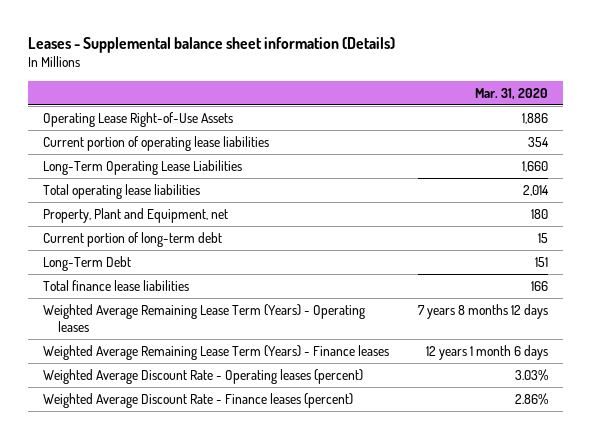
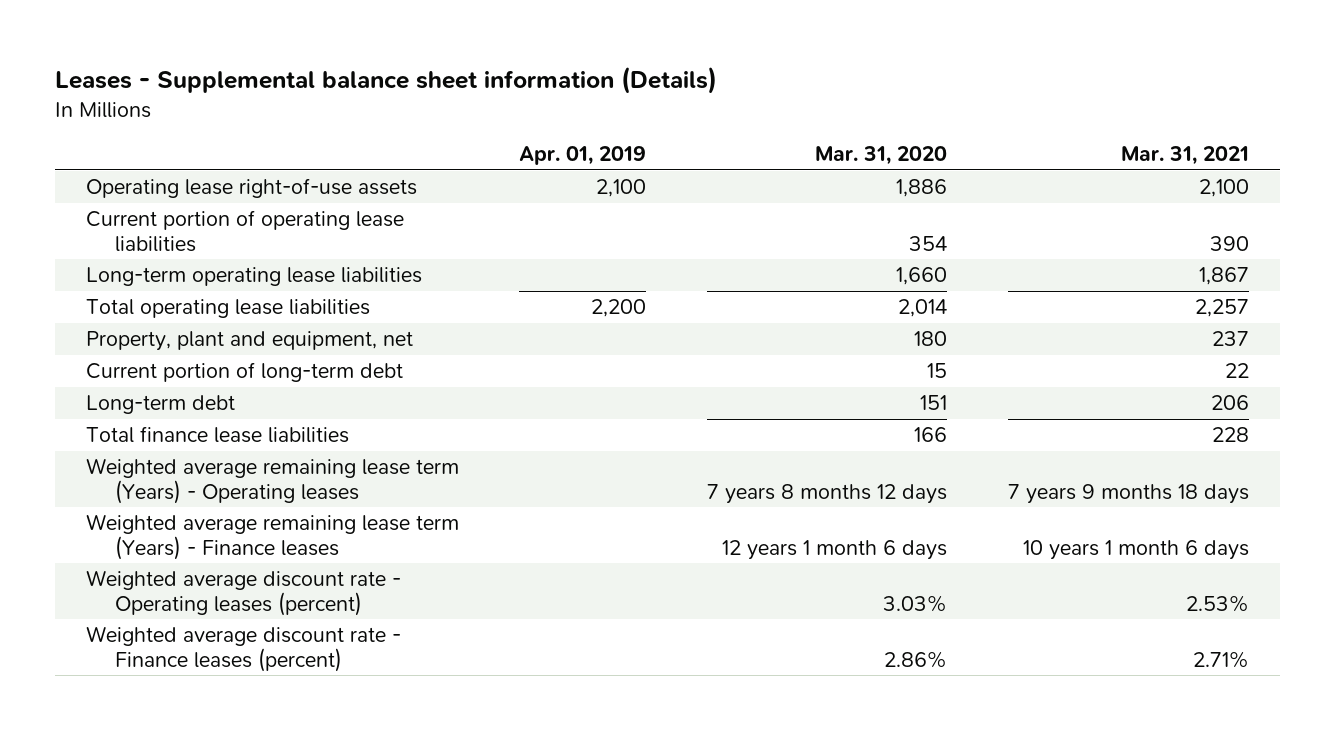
none -> [519,146,647,166] Apr. 01, 2019
none -> [1121,146,1250,166] Mar. 31, 2021
[42,111,233,127] Operating Lease Right-of-Use Assets -> [85,178,417,199] Operating lease right-of-use assets
[42,159,242,175] Long-Term Operating Lease Liabilities -> [85,267,422,287] Long-term operating lease liabilities
[42,207,228,223] Property, Plant and Equipment, net -> [85,331,413,352] Property, plant and equipment, net
[42,255,131,271] Long-Term Debt -> [85,395,235,415] Long-term debt
[42,303,365,332] Weighted Average Remaining Lease Term (Years) - Operating leases -> [85,458,459,504] Weighted average remaining lease term (Years) - Operating leases
[42,344,389,360] Weighted Average Remaining Lease Term (Years) - Finance leases -> [85,514,459,560] Weighted average remaining lease term (Years) - Finance leases
[42,368,363,384] Weighted Average Discount Rate - Operating leases (percent) -> [85,570,401,616] Weighted average discount rate - Operating leases (percent)
[42,392,353,408] Weighted Average Discount Rate - Finance leases (percent) -> [85,626,401,672] Weighted average discount rate - Finance leases (percent)

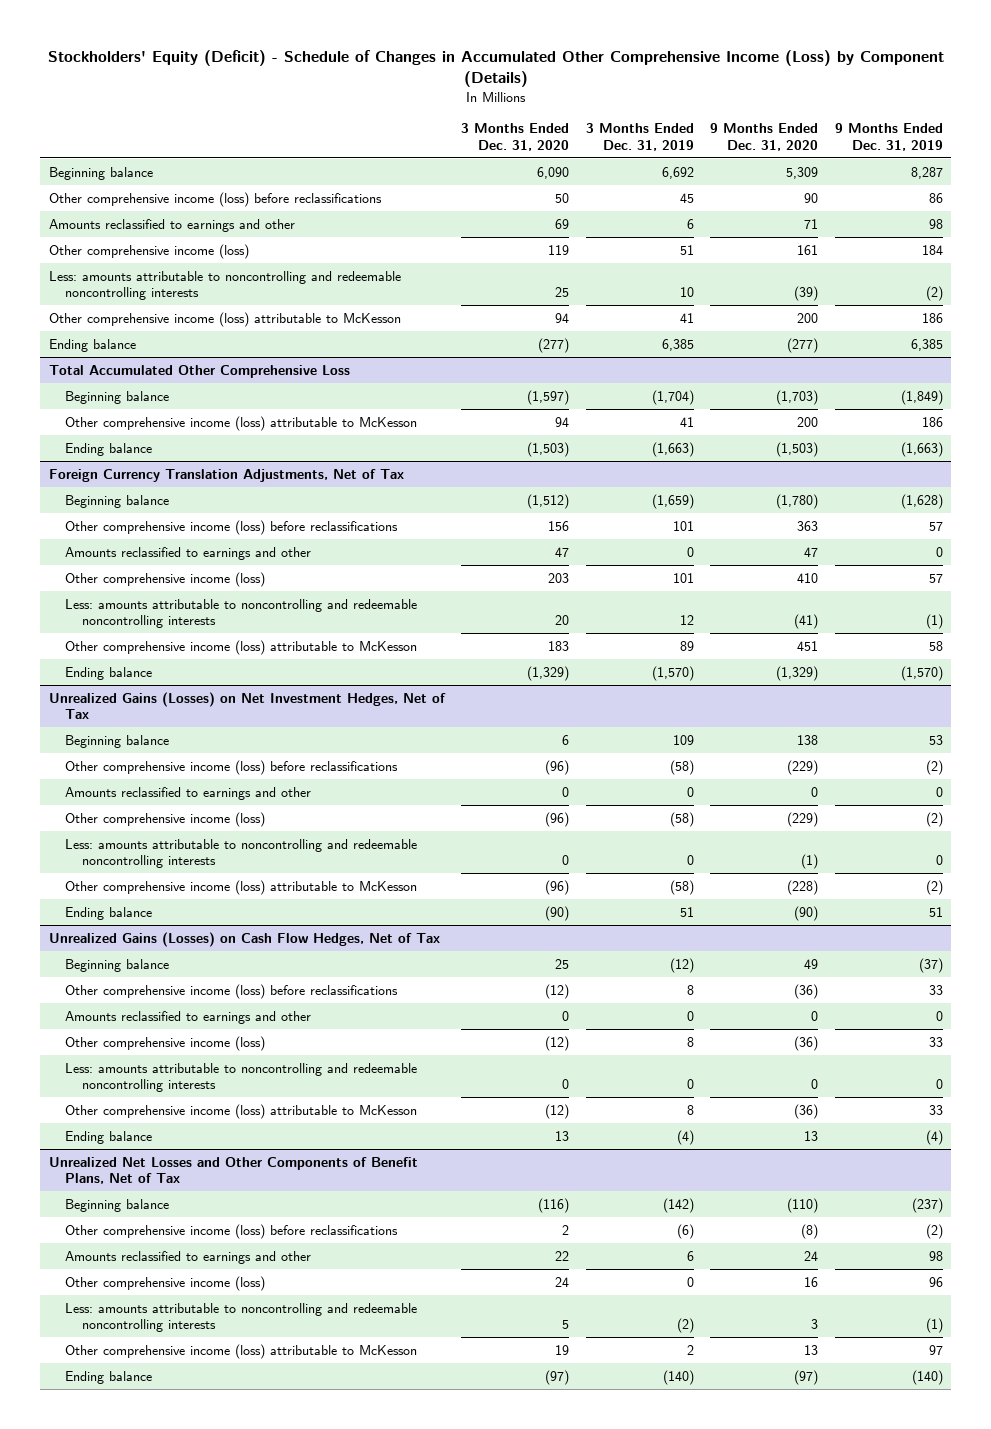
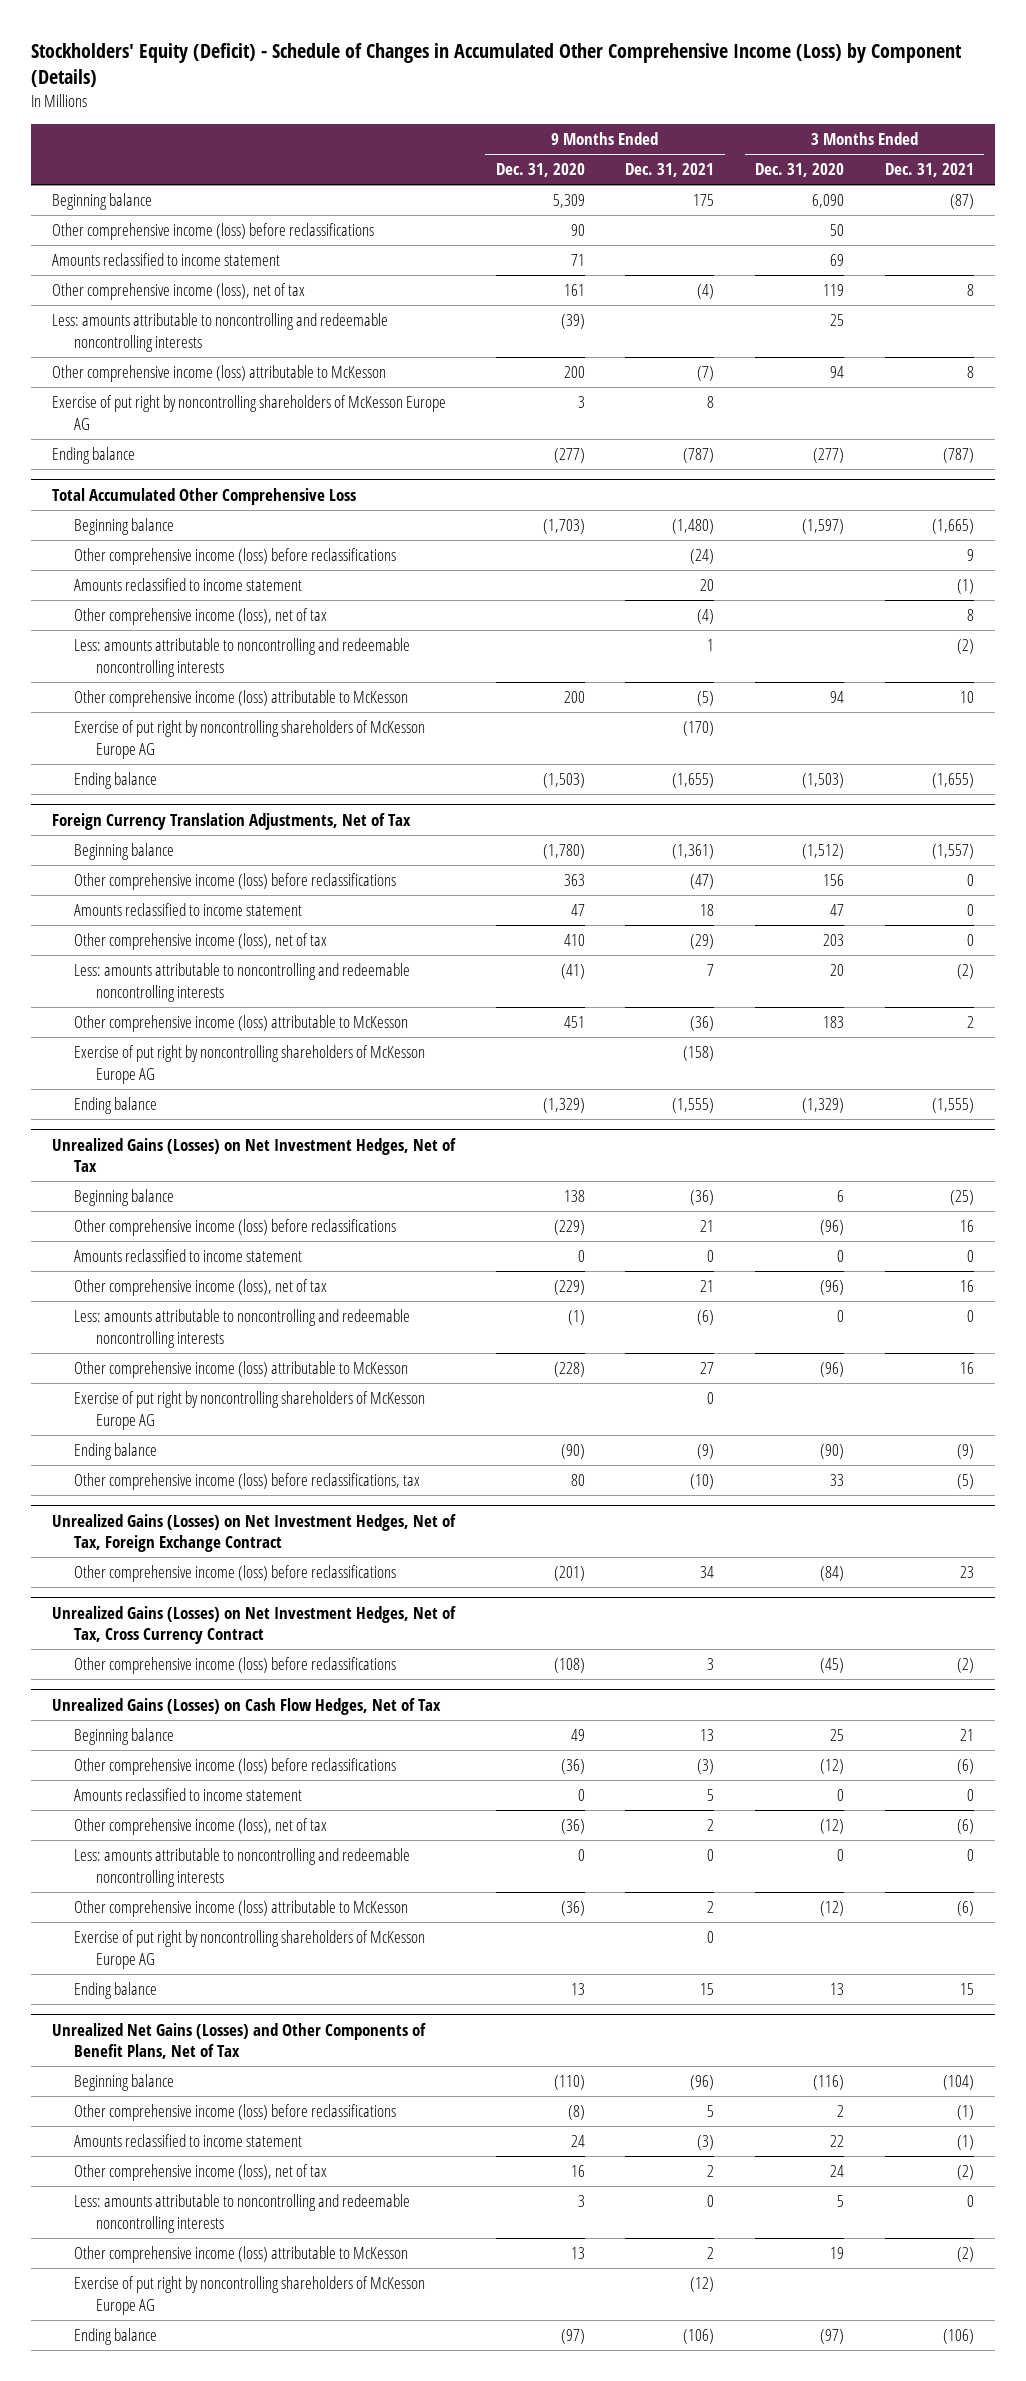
[585,123,694,151] 3 Months Ended Dec. 31, 2019 -> none
[834,123,943,151] 9 Months Ended Dec. 31, 2019 -> none
none -> [625,163,715,178] Dec. 31, 2021
none -> [885,163,975,178] Dec. 31, 2021
[48,218,295,232] Amounts reclassified to earnings and other -> [51,253,280,267] Amounts reclassified to income statement
[48,243,249,259] Other comprehensive income (loss) -> [51,283,305,301] Other comprehensive income (loss), net of tax
none -> [51,395,446,430] Exercise of put right by noncontrolling shareholders of McKesson Europe AG
none -> [73,548,396,566] Other comprehensive income (loss) before reclassifications
none -> [73,578,302,592] Amounts reclassified to income statement
none -> [73,608,327,626] Other comprehensive income (loss), net of tax
none -> [73,638,410,677] Less: amounts attributable to noncontrolling and redeemable noncontrolling interests
none -> [73,720,425,759] Exercise of put right by noncontrolling shareholders of McKesson Europe AG
[65,546,312,560] Amounts reclassified to earnings and other -> [73,903,302,917] Amounts reclassified to income statement
[65,571,266,587] Other comprehensive income (loss) -> [73,933,327,951] Other comprehensive income (loss), net of tax
none -> [73,1045,425,1084] Exercise of put right by noncontrolling shareholders of McKesson Europe AG
[65,786,312,800] Amounts reclassified to earnings and other -> [73,1249,302,1263] Amounts reclassified to income statement
[65,811,266,827] Other comprehensive income (loss) -> [73,1279,327,1297] Other comprehensive income (loss), net of tax
none -> [73,1391,425,1430] Exercise of put right by noncontrolling shareholders of McKesson Europe AG
none -> [73,1473,420,1491] Other comprehensive income (loss) before reclassifications, tax
none -> [51,1513,456,1553] Unrealized Gains (Losses) on Net Investment Hedges, Net of Tax, Foreign Exchange Contract
none -> [73,1565,396,1583] Other comprehensive income (loss) before reclassifications
none -> [51,1605,456,1645] Unrealized Gains (Losses) on Net Investment Hedges, Net of Tax, Cross Currency Contract
none -> [73,1657,396,1675] Other comprehensive income (loss) before reclassifications
[65,1010,312,1024] Amounts reclassified to earnings and other -> [73,1788,302,1802] Amounts reclassified to income statement
[65,1035,266,1051] Other comprehensive income (loss) -> [73,1818,327,1836] Other comprehensive income (loss), net of tax
none -> [73,1930,425,1969] Exercise of put right by noncontrolling shareholders of McKesson Europe AG
[48,1156,418,1185] Unrealized Net Losses and Other Components of Benefit Plans, Net of Tax -> [51,2022,426,2060] Unrealized Net Gains (Losses) and Other Components of Benefit Plans, Net of Tax
[65,1250,312,1264] Amounts reclassified to earnings and other -> [73,2134,302,2148] Amounts reclassified to income statement
[65,1275,266,1291] Other comprehensive income (loss) -> [73,2164,327,2182] Other comprehensive income (loss), net of tax
none -> [73,2276,425,2315] Exercise of put right by noncontrolling shareholders of McKesson Europe AG

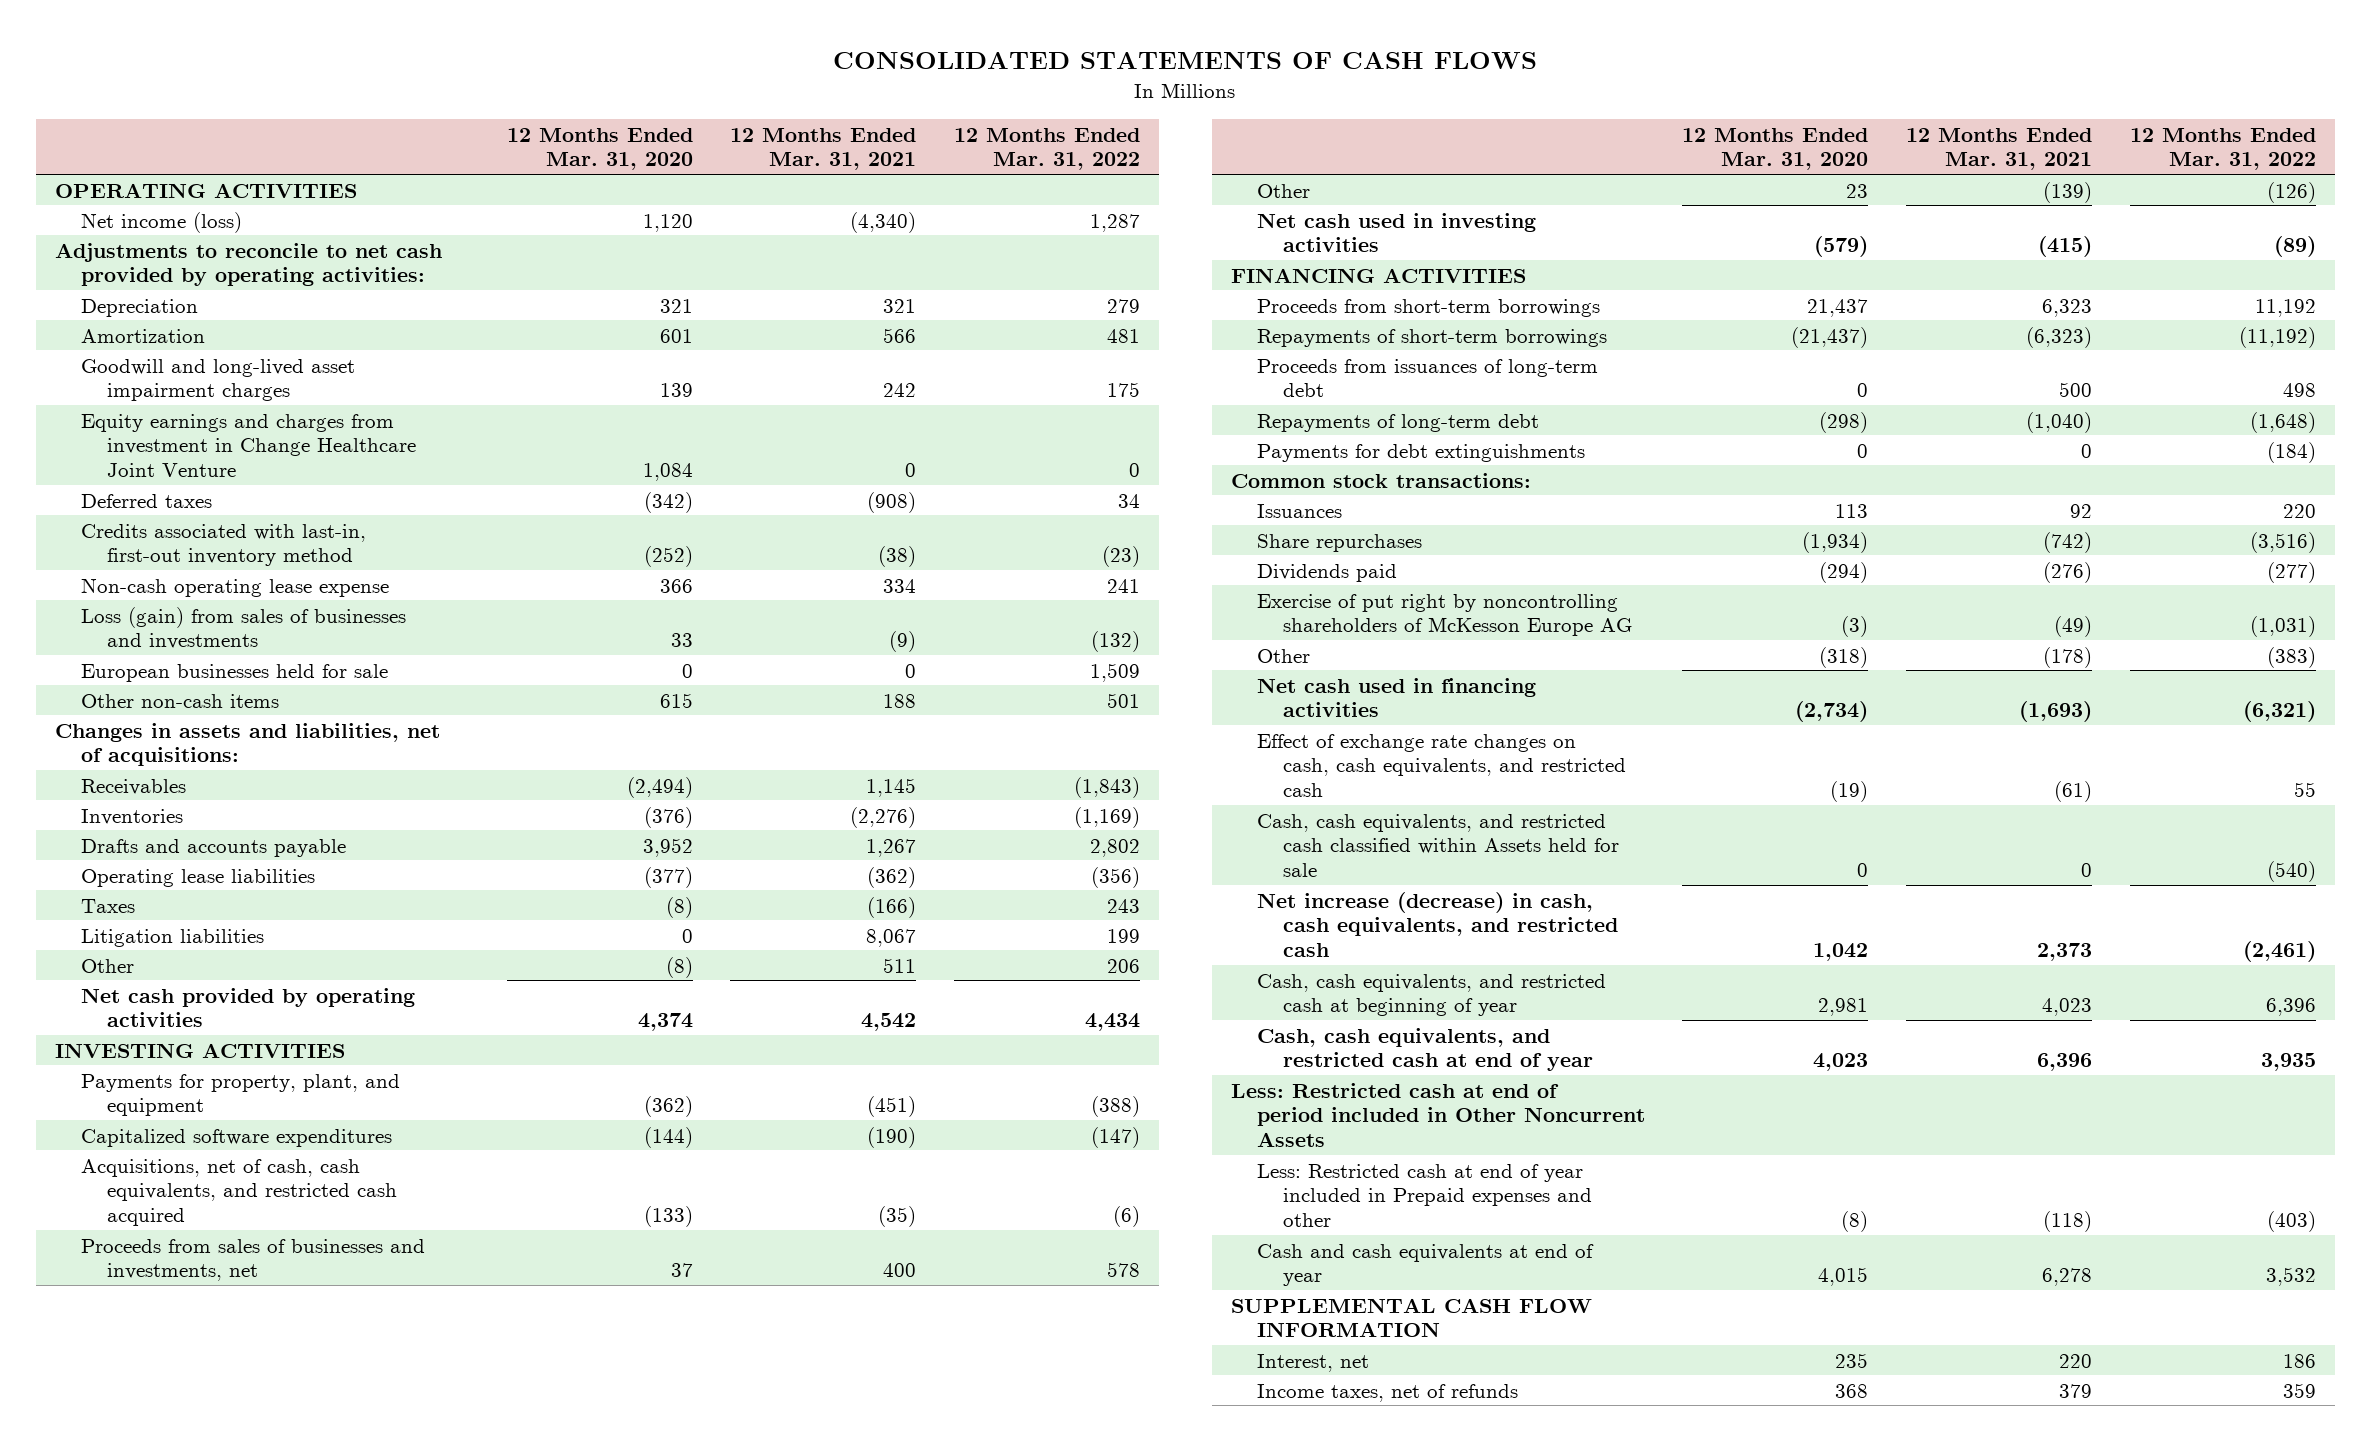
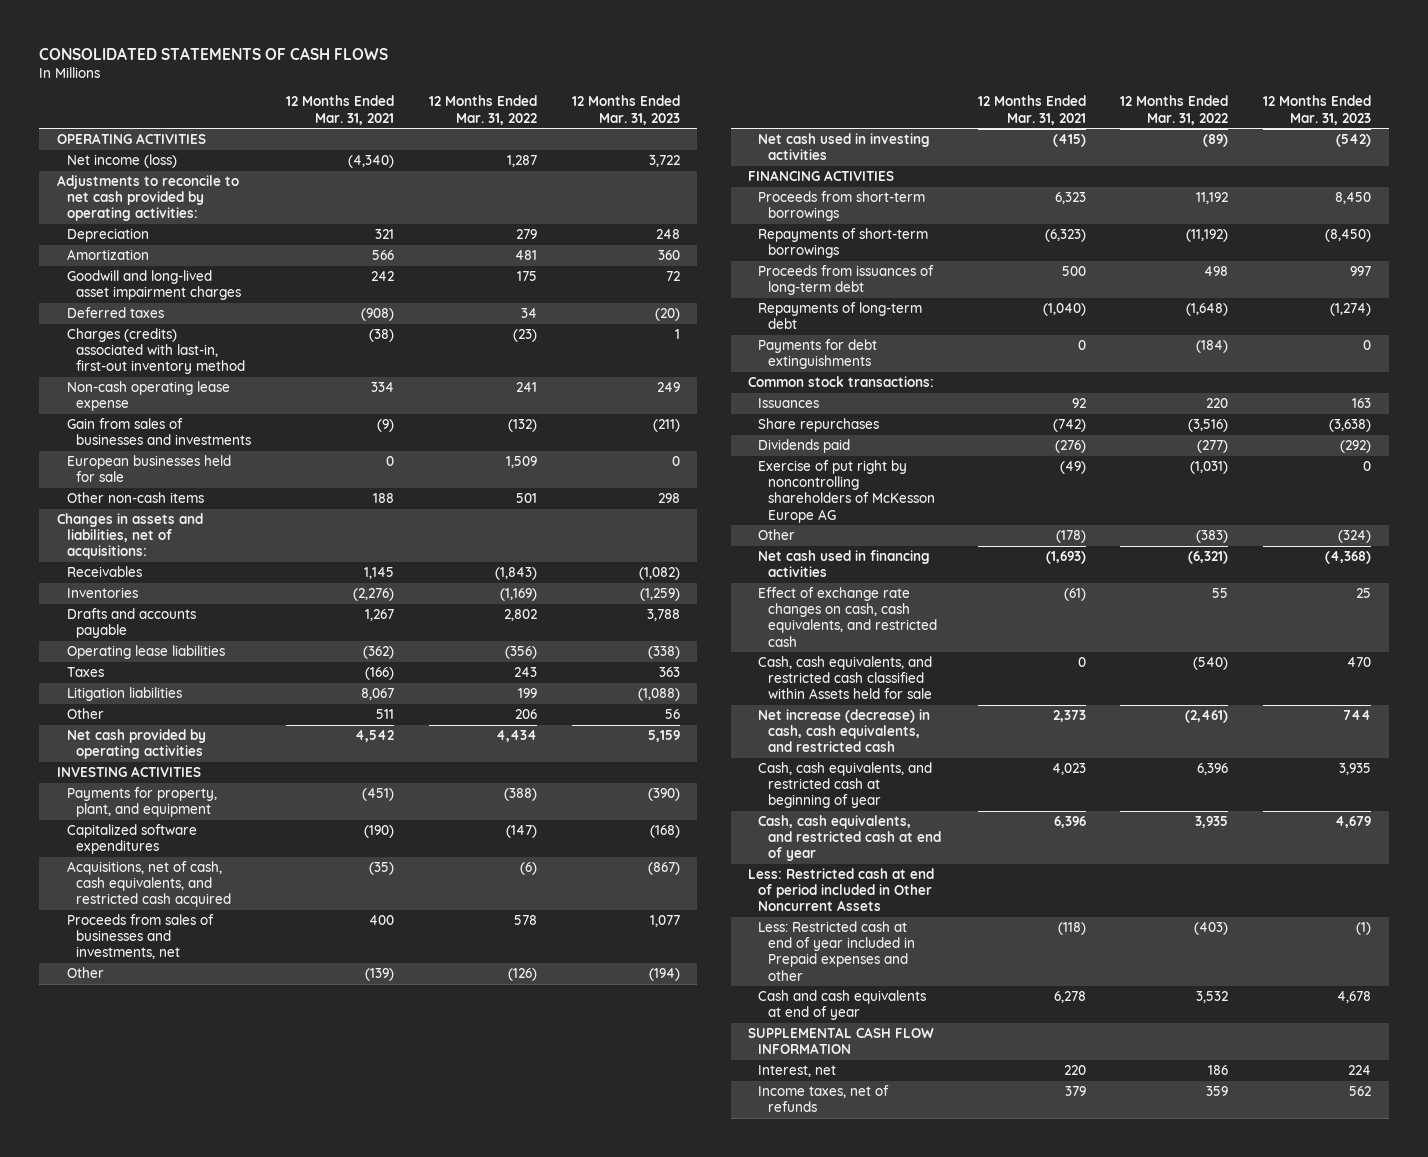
[506,127,693,171] 12 Months Ended Mar. 31, 2020 -> none
none -> [571,95,680,125] 12 Months Ended Mar. 31, 2023
[81,413,417,477] Equity earnings and charges from investment in Change Healthcare Joint Venture -> none
[81,523,367,567] Credits associated with last-in, first-out inventory method -> [66,328,246,375] Charges (credits) associated with last-in, first-out inventory method
[81,606,407,650] Loss (gain) from sales of businesses and investments -> [66,418,252,446] Gain from sales of businesses and investments

